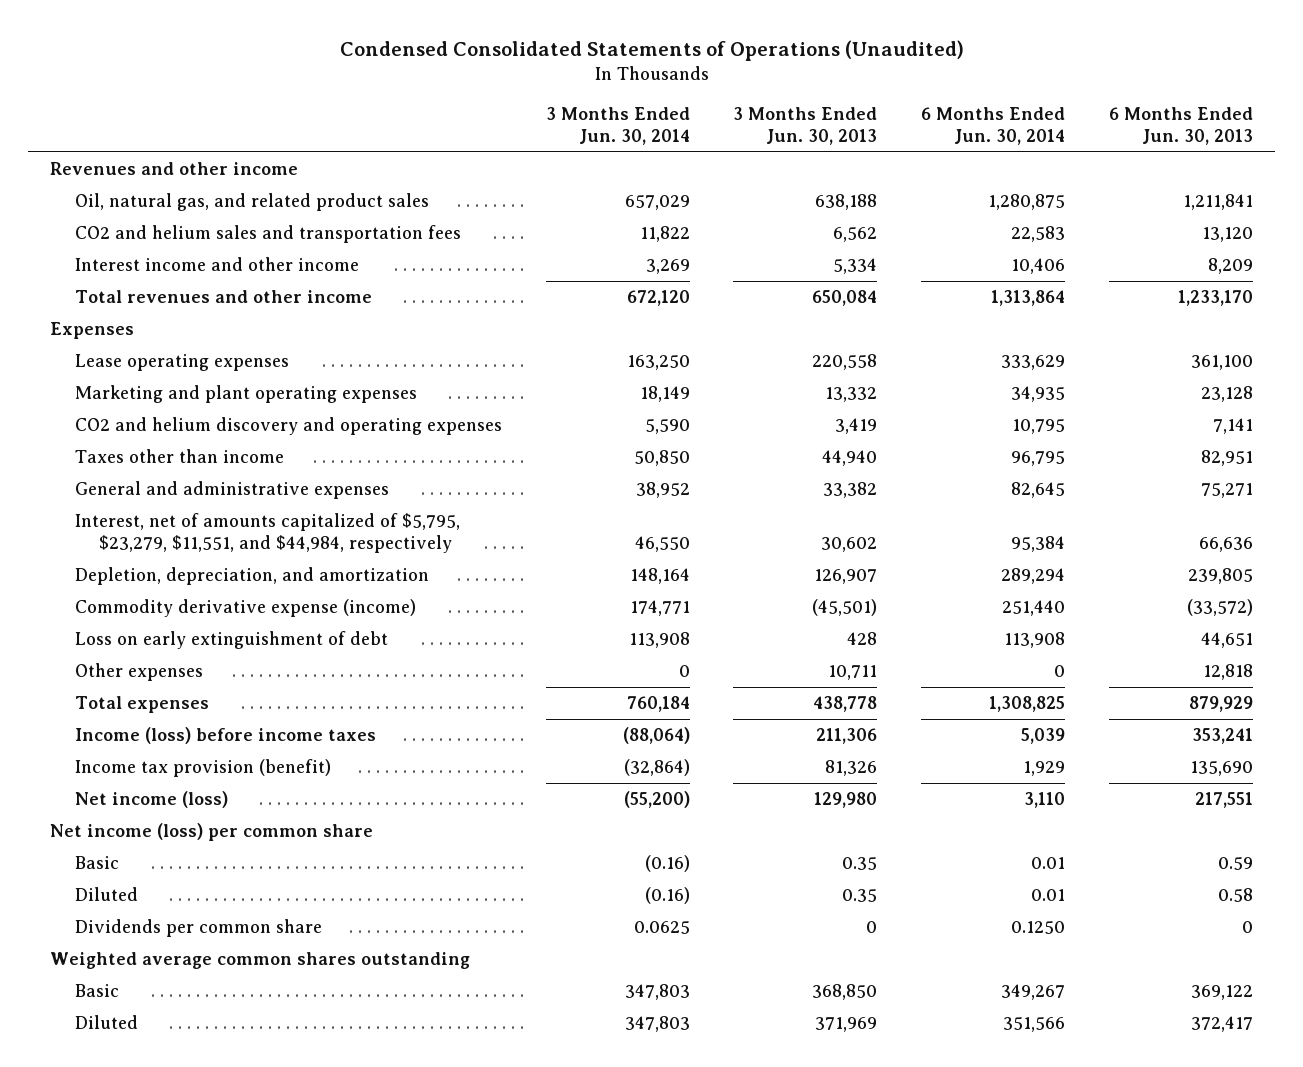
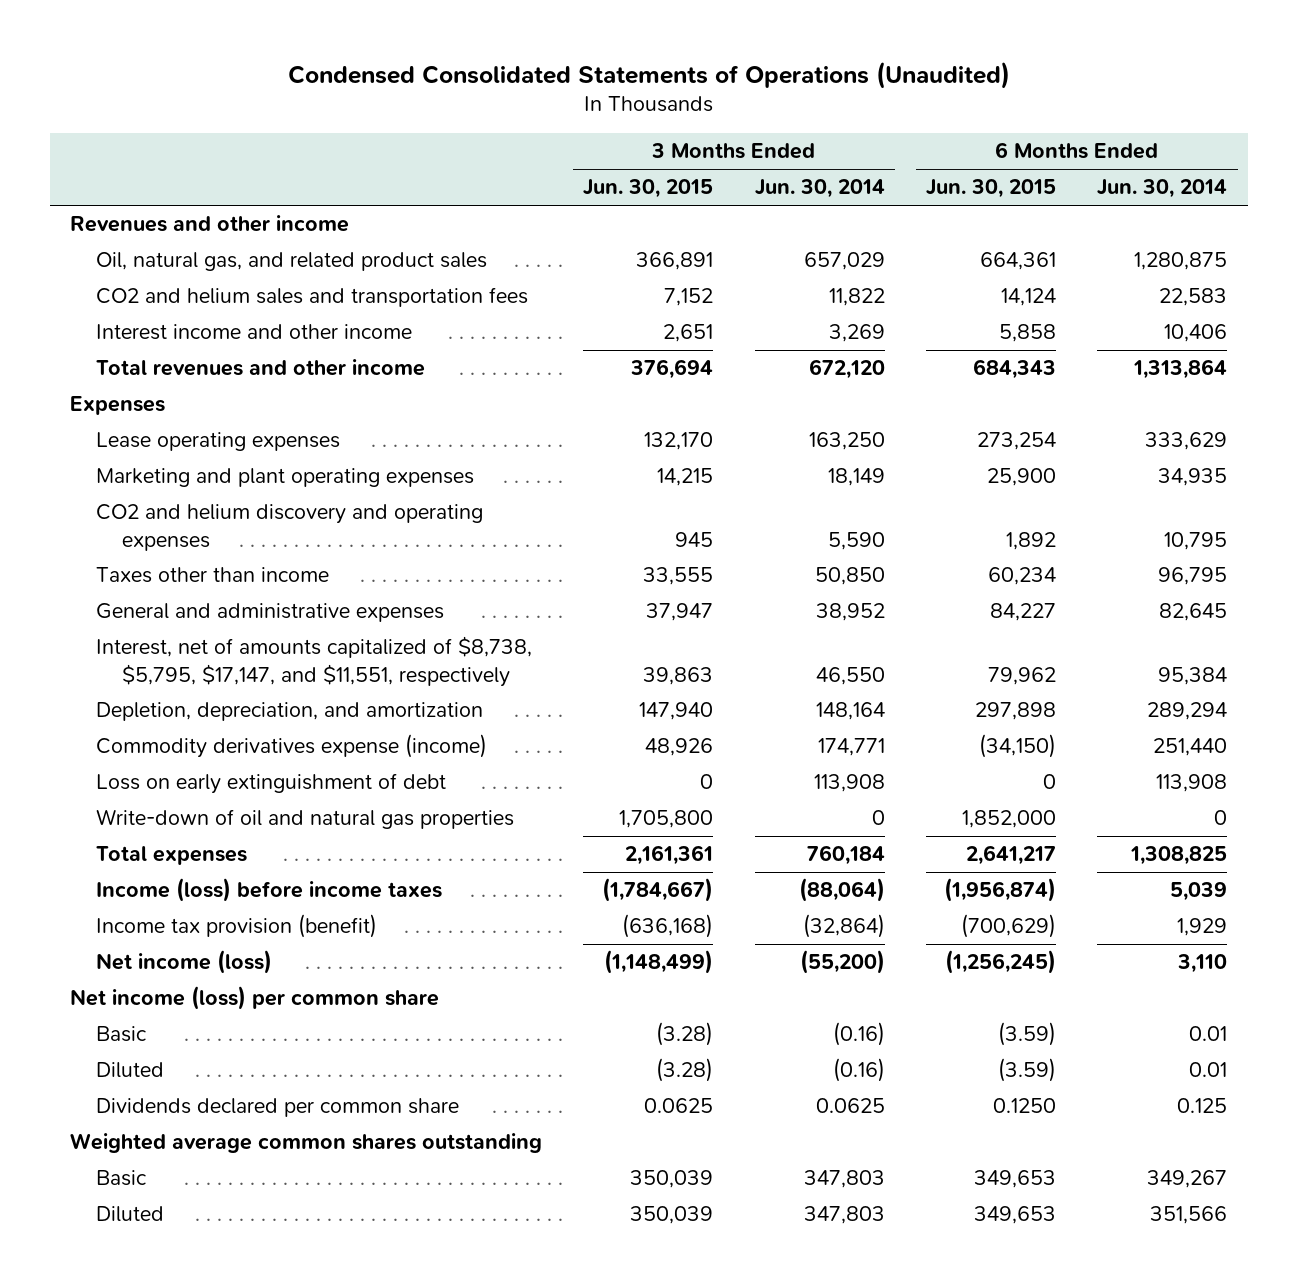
[733,107,878,146] 3 Months Ended Jun. 30, 2013 -> none
[1109,107,1254,146] 6 Months Ended Jun. 30, 2013 -> none
none -> [583,179,714,199] Jun. 30, 2015
none -> [926,179,1057,199] Jun. 30, 2015
[74,513,460,554] Interest, net of amounts capitalized of $5,795, $23,279, $11,551, and $44,984, respectively -> [95,636,532,687] Interest, net of amounts capitalized of $8,738, $5,795, $17,147, and $11,551, respectively
[74,599,416,618] Commodity derivative expense (income) -> [95,734,487,759] Commodity derivatives expense (income)
[74,663,203,682] Other expenses -> none
none -> [95,809,514,830] Write-down of oil and natural gas properties
[74,919,322,938] Dividends per common share -> [95,1098,459,1118] Dividends declared per common share
[1011,921,1066,935] 0.1250 -> [1177,1098,1228,1114] 0.125

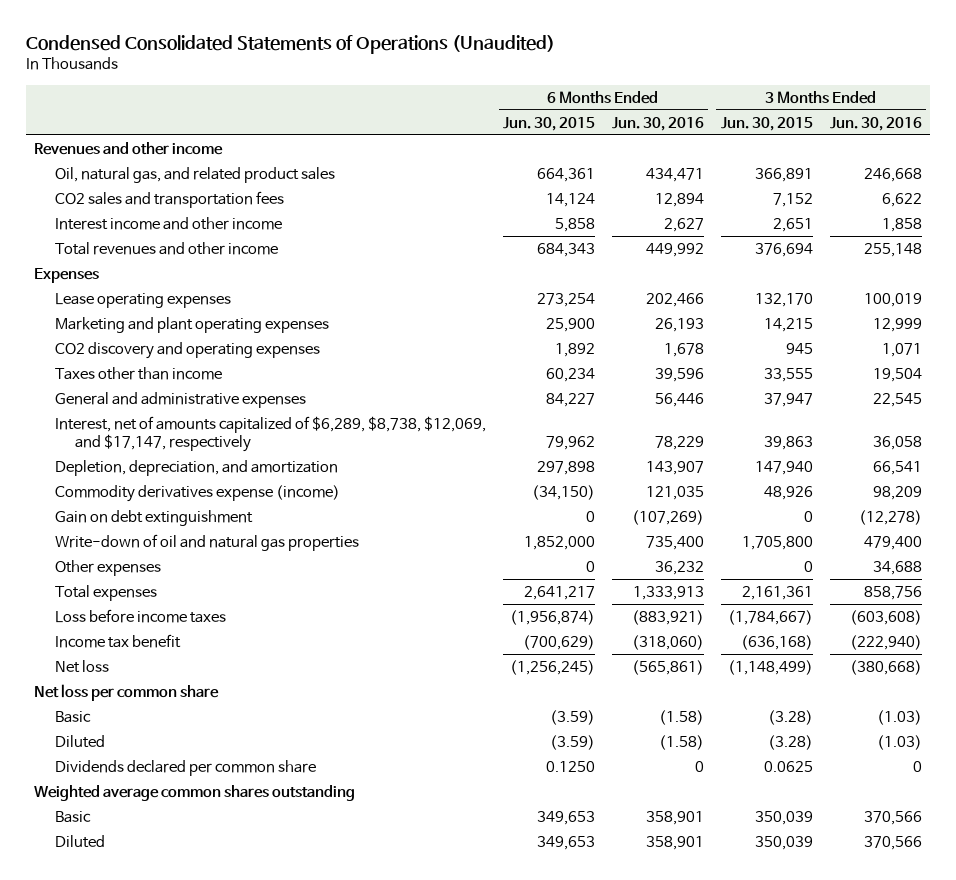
[754,179,885,199] Jun. 30, 2014 -> none
[1097,179,1228,199] Jun. 30, 2014 -> none
none -> [611,116,704,131] Jun. 30, 2016
none -> [829,116,922,131] Jun. 30, 2016
[95,287,528,308] CO2 and helium sales and transportation fees -> [54,190,284,208] CO2 sales and transportation fees
[95,504,483,551] CO2 and helium discovery and operating expenses -> [54,341,320,359] CO2 discovery and operating expenses
[95,636,532,687] Interest, net of amounts capitalized of $8,738, $5,795, $17,147, and $11,551, respectively -> [54,415,486,452] Interest, net of amounts capitalized of $6,289, $8,738, $12,069, and $17,147, respectively
[95,773,446,795] Loss on early extinguishment of debt -> [54,509,253,526] Gain on debt extinguishment
none -> [54,559,161,576] Other expenses
[95,878,442,903] Income (loss) before income taxes -> [54,608,226,623] Loss before income taxes
[95,914,377,939] Income tax provision (benefit) -> [54,633,181,648] Income tax benefit
[95,950,272,975] Net income (loss) -> [54,659,109,673] Net loss
[70,986,440,1011] Net income (loss) per common share -> [34,683,220,701] Net loss per common share

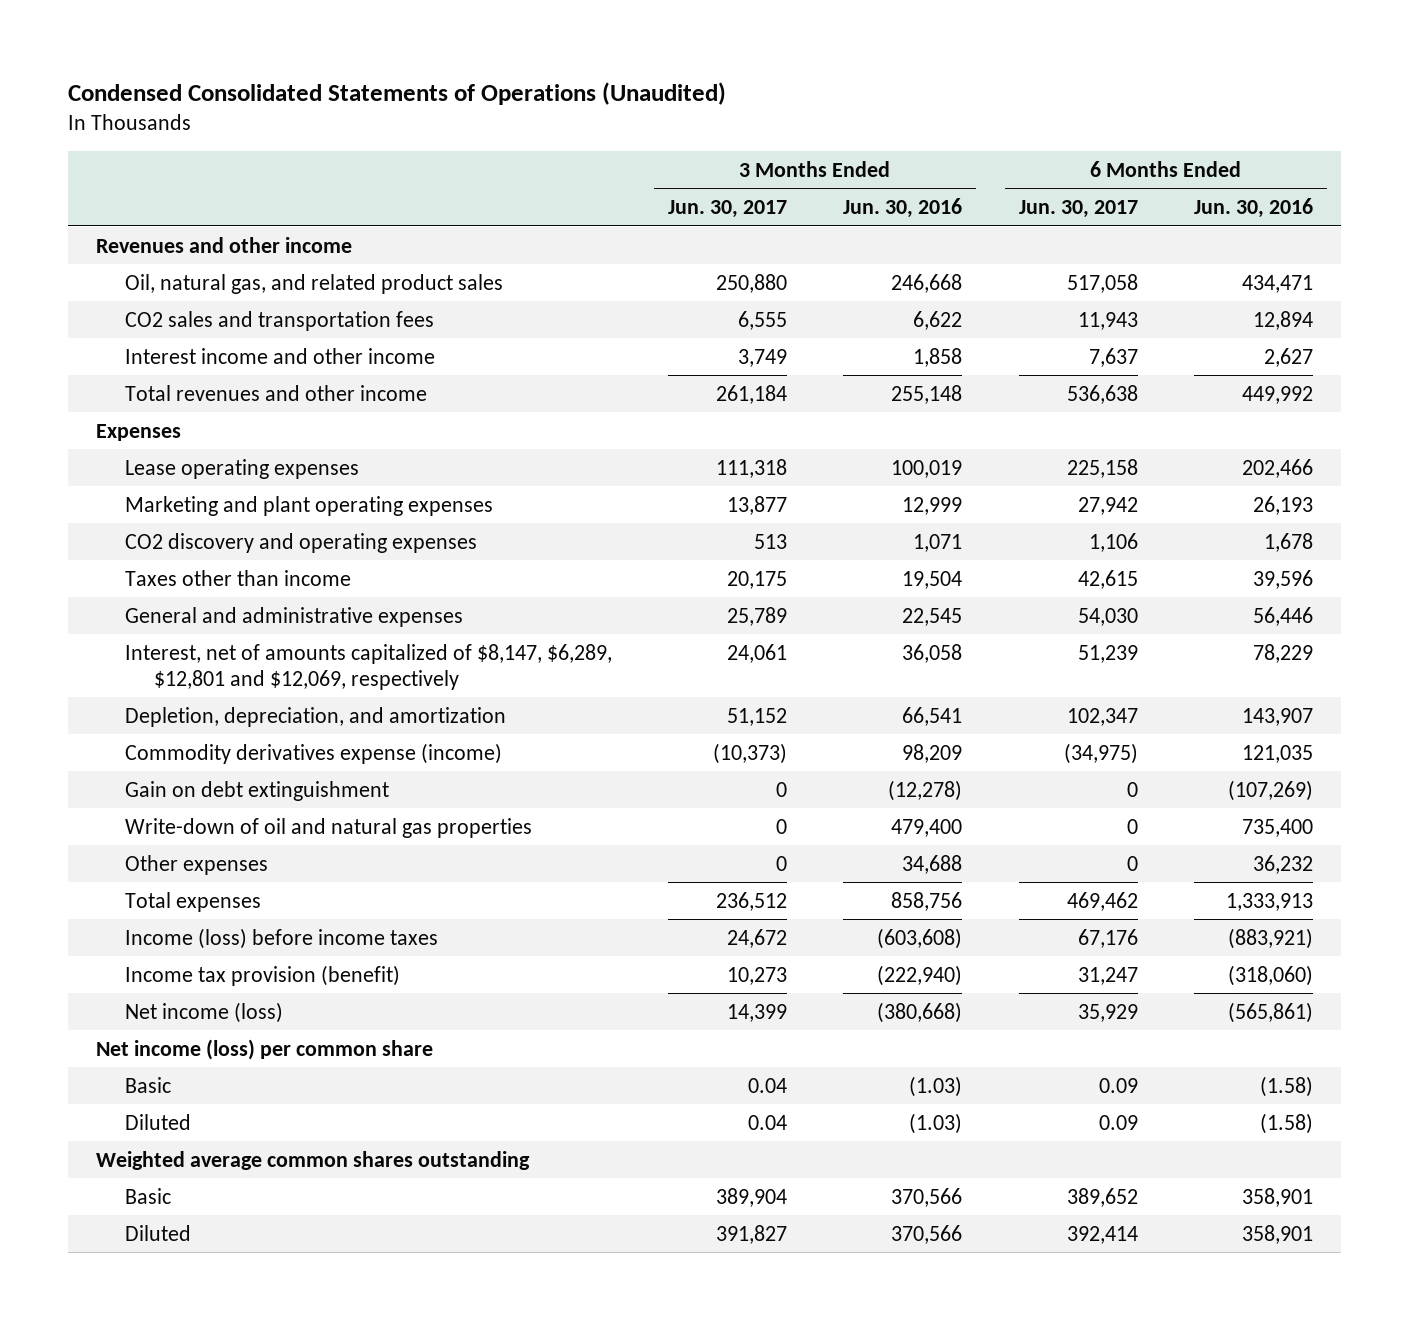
[502,116,595,131] Jun. 30, 2015 -> none
[720,116,813,131] Jun. 30, 2015 -> none
none -> [668,200,788,219] Jun. 30, 2017
none -> [1018,200,1138,219] Jun. 30, 2017
[54,415,486,452] Interest, net of amounts capitalized of $6,289, $8,738, $12,069, and $17,147, respectively -> [125,643,613,690] Interest, net of amounts capitalized of $8,147, $6,289, $12,801 and $12,069, respectively
[54,608,226,623] Loss before income taxes -> [125,927,439,949] Income (loss) before income taxes
[54,633,181,648] Income tax benefit -> [125,964,401,986] Income tax provision (benefit)
[54,659,109,673] Net loss -> [125,1001,284,1023] Net income (loss)
[34,683,220,701] Net loss per common share -> [96,1038,434,1060] Net income (loss) per common share
[54,759,316,776] Dividends declared per common share -> none

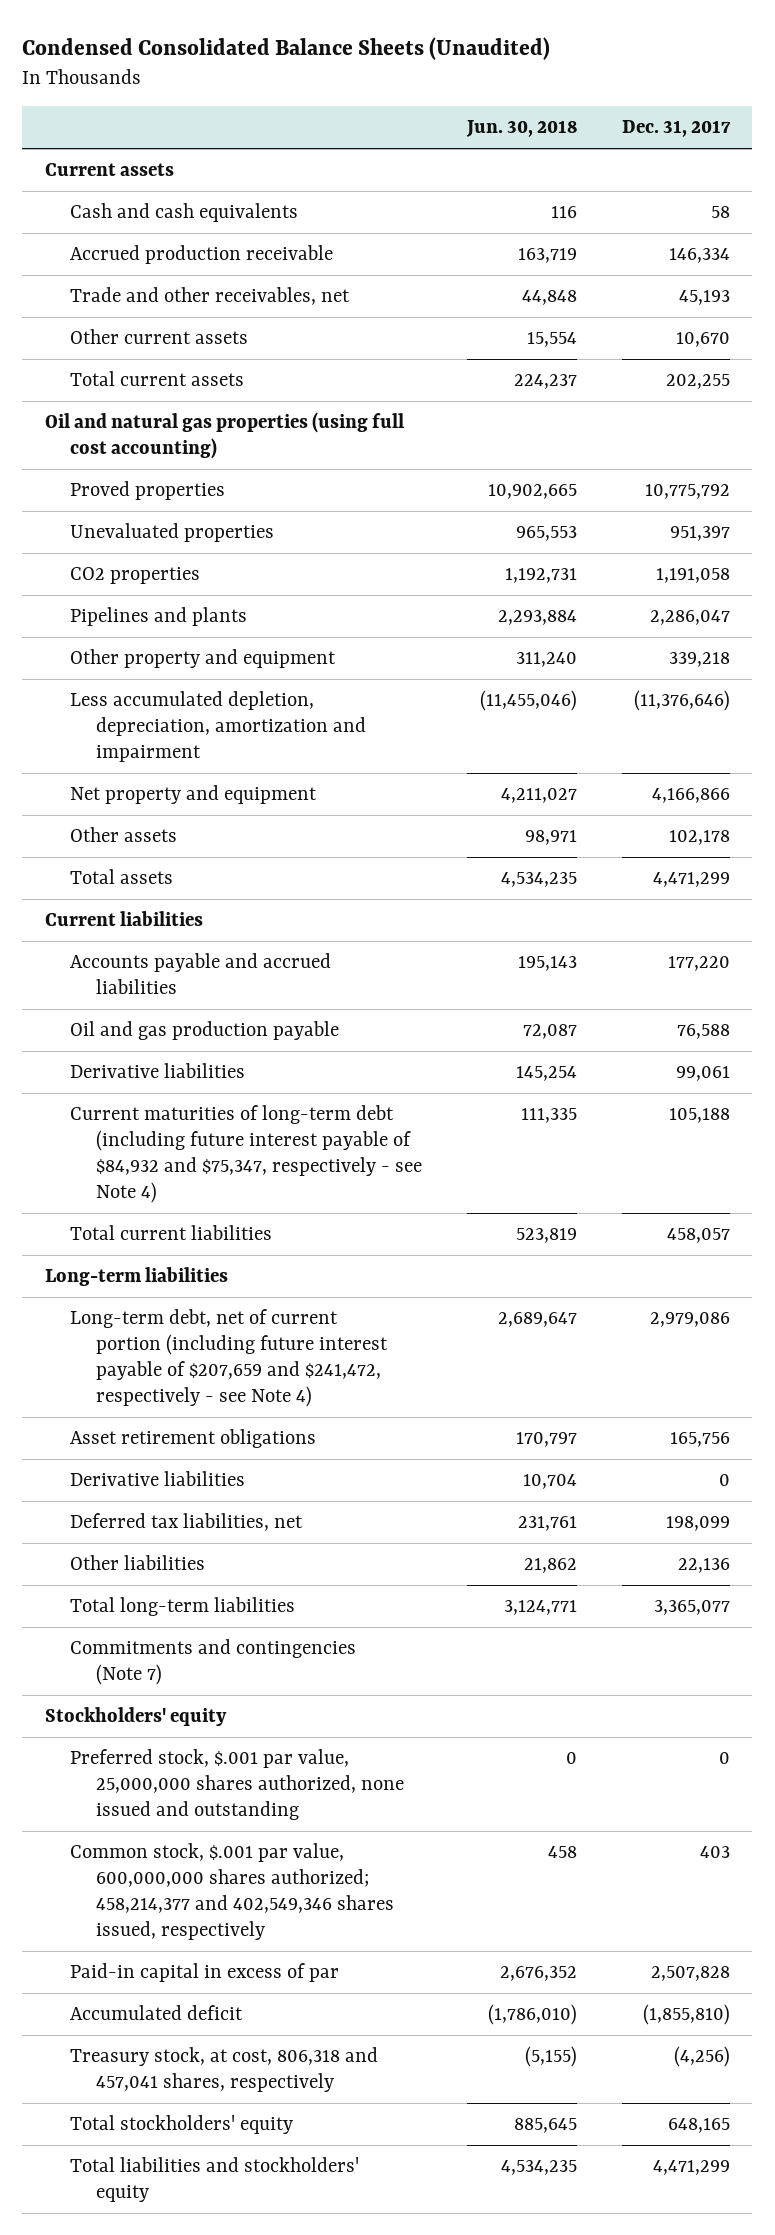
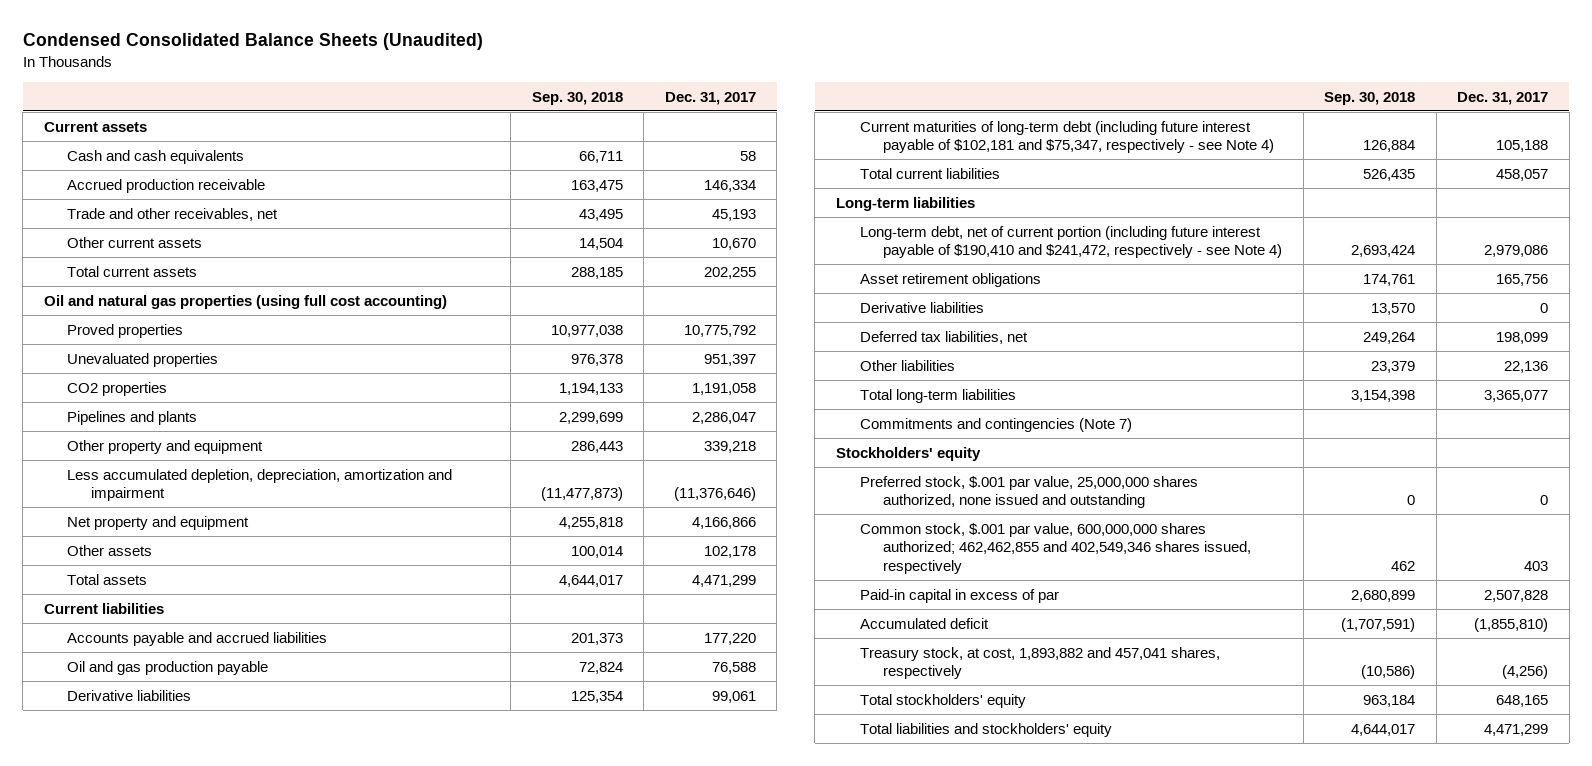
[465,120,577,138] Jun. 30, 2018 -> none
none -> [531,91,623,105] Sep. 30, 2018
[70,1105,423,1204] Current maturities of long-term debt (including future interest payable of $84,932 and $75,347, respectively - see Note 4) -> [859,120,1275,154] Current maturities of long-term debt (including future interest payable of $102,181 and $75,347, respectively - see Note 4)
[70,1309,389,1408] Long-term debt, net of current portion (including future interest payable of $207,659 and $241,472, respectively - see Note 4) -> [859,225,1283,259] Long-term debt, net of current portion (including future interest payable of $190,410 and $241,472, respectively - see Note 4)
[70,1843,395,1941] Common stock, $.001 par value, 600,000,000 shares authorized; 458,214,377 and 402,549,346 shares issued, respectively -> [859,522,1252,574] Common stock, $.001 par value, 600,000,000 shares authorized; 462,462,855 and 402,549,346 shares issued, respectively
[70,2047,379,2093] Treasury stock, at cost, 806,318 and 457,041 shares, respectively -> [859,646,1220,680] Treasury stock, at cost, 1,893,882 and 457,041 shares, respectively

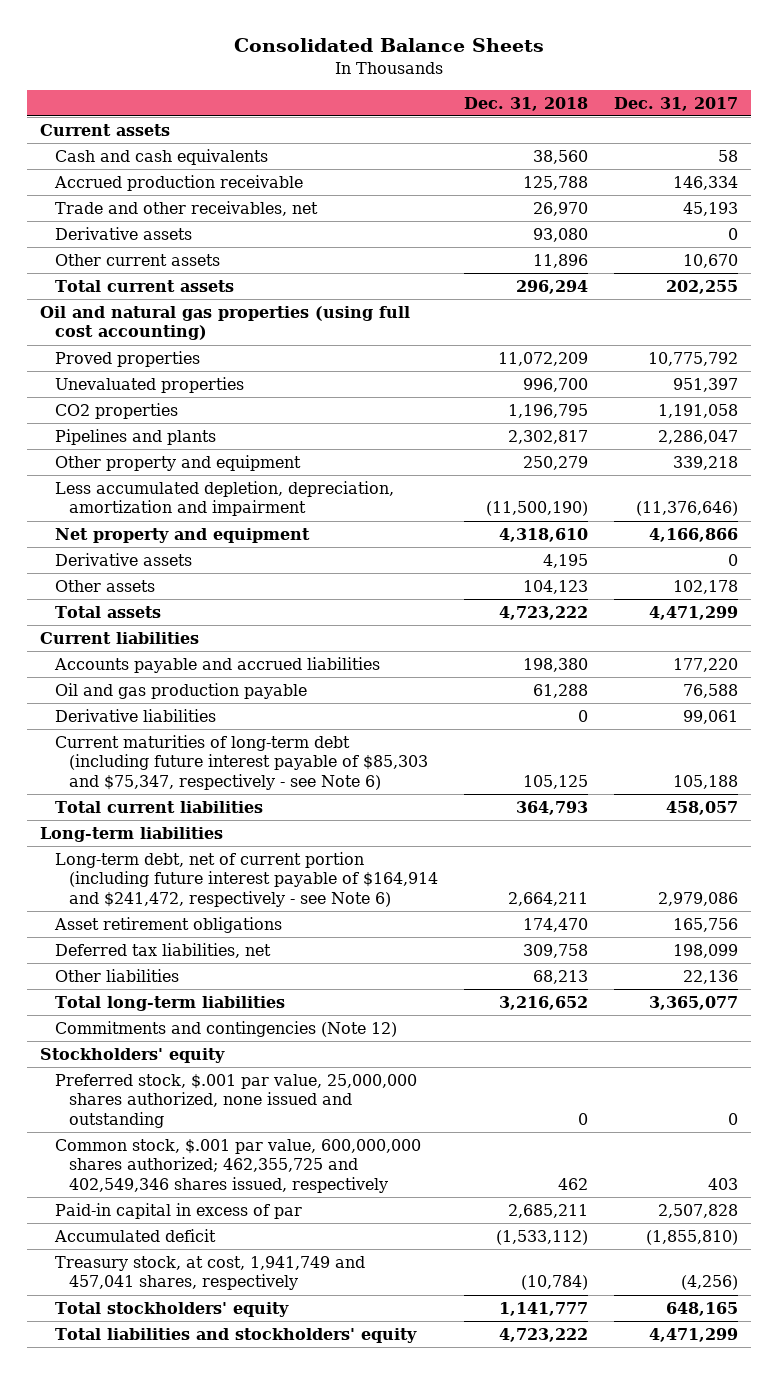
[22,33,483,51] Condensed Consolidated Balance Sheets (Unaudited) -> [234,38,545,53] Consolidated Balance Sheets
[531,91,623,105] Sep. 30, 2018 -> none
none -> [464,96,589,111] Dec. 31, 2018
none -> [54,227,192,241] Derivative assets
none -> [54,553,192,567] Derivative assets
[859,120,1275,154] Current maturities of long-term debt (including future interest payable of $102,181 and $75,347, respectively - see Note 4) -> [54,735,429,790] Current maturities of long-term debt (including future interest payable of $85,303 and $75,347, respectively - see Note 6)
[859,225,1283,259] Long-term debt, net of current portion (including future interest payable of $190,410 and $241,472, respectively - see Note 4) -> [54,852,439,907] Long-term debt, net of current portion (including future interest payable of $164,914 and $241,472, respectively - see Note 6)
[859,301,984,313] Derivative liabilities -> none
[859,417,1132,432] Commitments and contingencies (Note 7) -> [54,1021,397,1038] Commitments and contingencies (Note 12)
[859,522,1252,574] Common stock, $.001 par value, 600,000,000 shares authorized; 462,462,855 and 402,549,346 shares issued, respectively -> [54,1139,421,1193] Common stock, $.001 par value, 600,000,000 shares authorized; 462,355,725 and 402,549,346 shares issued, respectively
[859,646,1220,680] Treasury stock, at cost, 1,893,882 and 457,041 shares, respectively -> [54,1256,365,1291] Treasury stock, at cost, 1,941,749 and 457,041 shares, respectively

